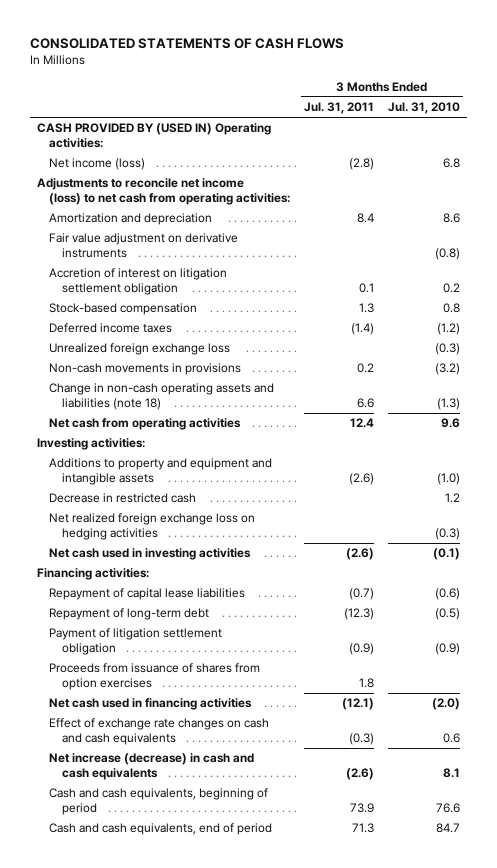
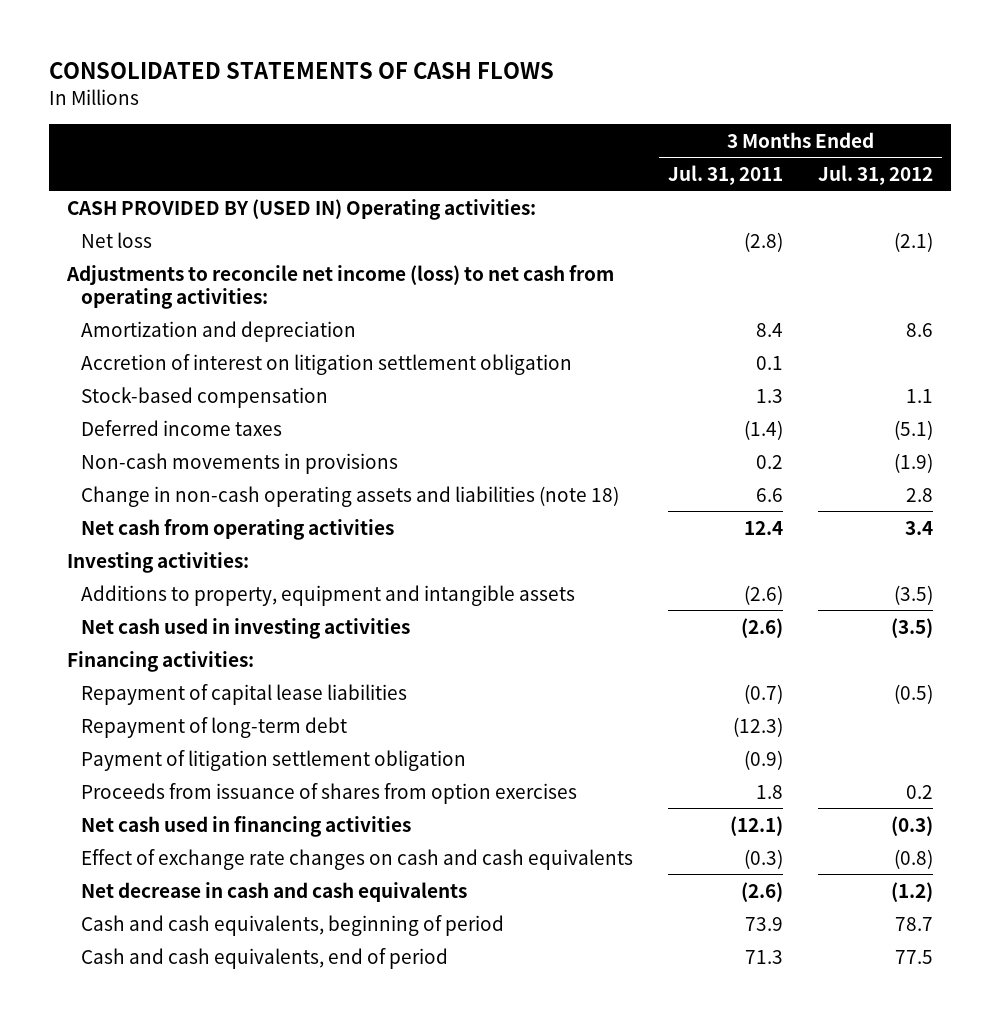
[387,102,460,115] Jul. 31, 2010 -> none
none -> [818,164,934,185] Jul. 31, 2012
[49,158,146,171] Net income (loss) -> [80,231,152,248] Net loss
[49,233,239,259] Fair value adjustment on derivative instruments -> none
[49,343,231,356] Unrealized foreign exchange loss -> none
[49,493,197,504] Decrease in restricted cash -> none
[49,513,256,541] Net realized foreign exchange loss on hedging activities -> none
[49,458,273,486] Additions to property and equipment and intangible assets -> [80,584,575,606] Additions to property, equipment and intangible assets
[49,753,255,781] Net increase (decrease) in cash and cash equivalents -> [80,881,467,902] Net decrease in cash and cash equivalents

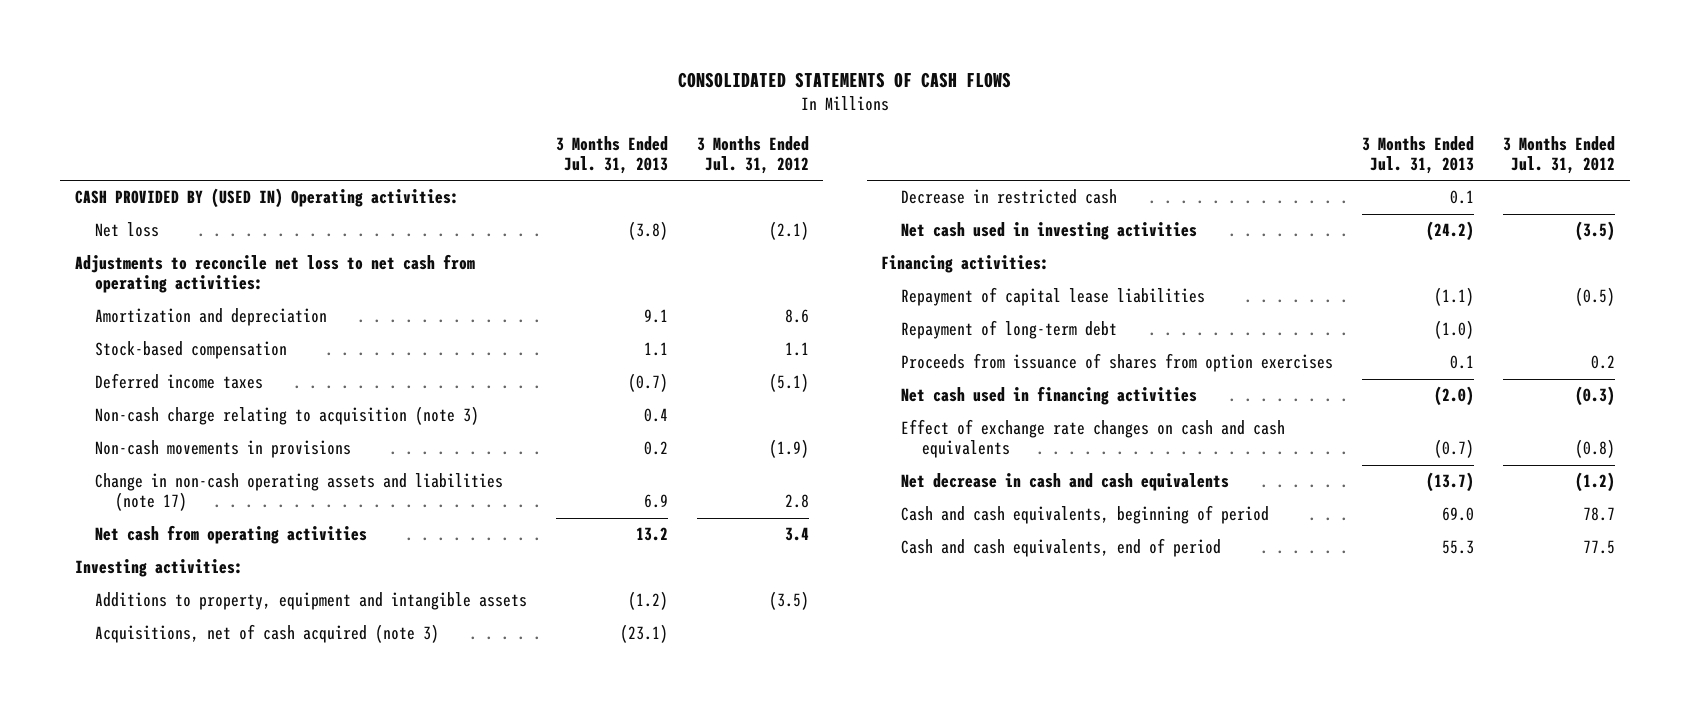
[668,164,784,185] Jul. 31, 2011 -> none
none -> [555,135,668,174] 3 Months Ended Jul. 31, 2013
[65,264,614,309] Adjustments to reconcile net income (loss) to net cash from operating activities: -> [74,254,475,294] Adjustments to reconcile net loss to net cash from operating activities:
[80,353,572,375] Accretion of interest on litigation settlement obligation -> none
none -> [94,406,479,426] Non-cash charge relating to acquisition (note 3)
[80,485,619,507] Change in non-cash operating assets and liabilities (note 18) -> [94,473,503,512] Change in non-cash operating assets and liabilities (note 17)
none -> [94,624,439,644] Acquisitions, net of cash acquired (note 3)
none -> [901,189,1118,205] Decrease in restricted cash
[80,749,466,771] Payment of litigation settlement obligation -> none

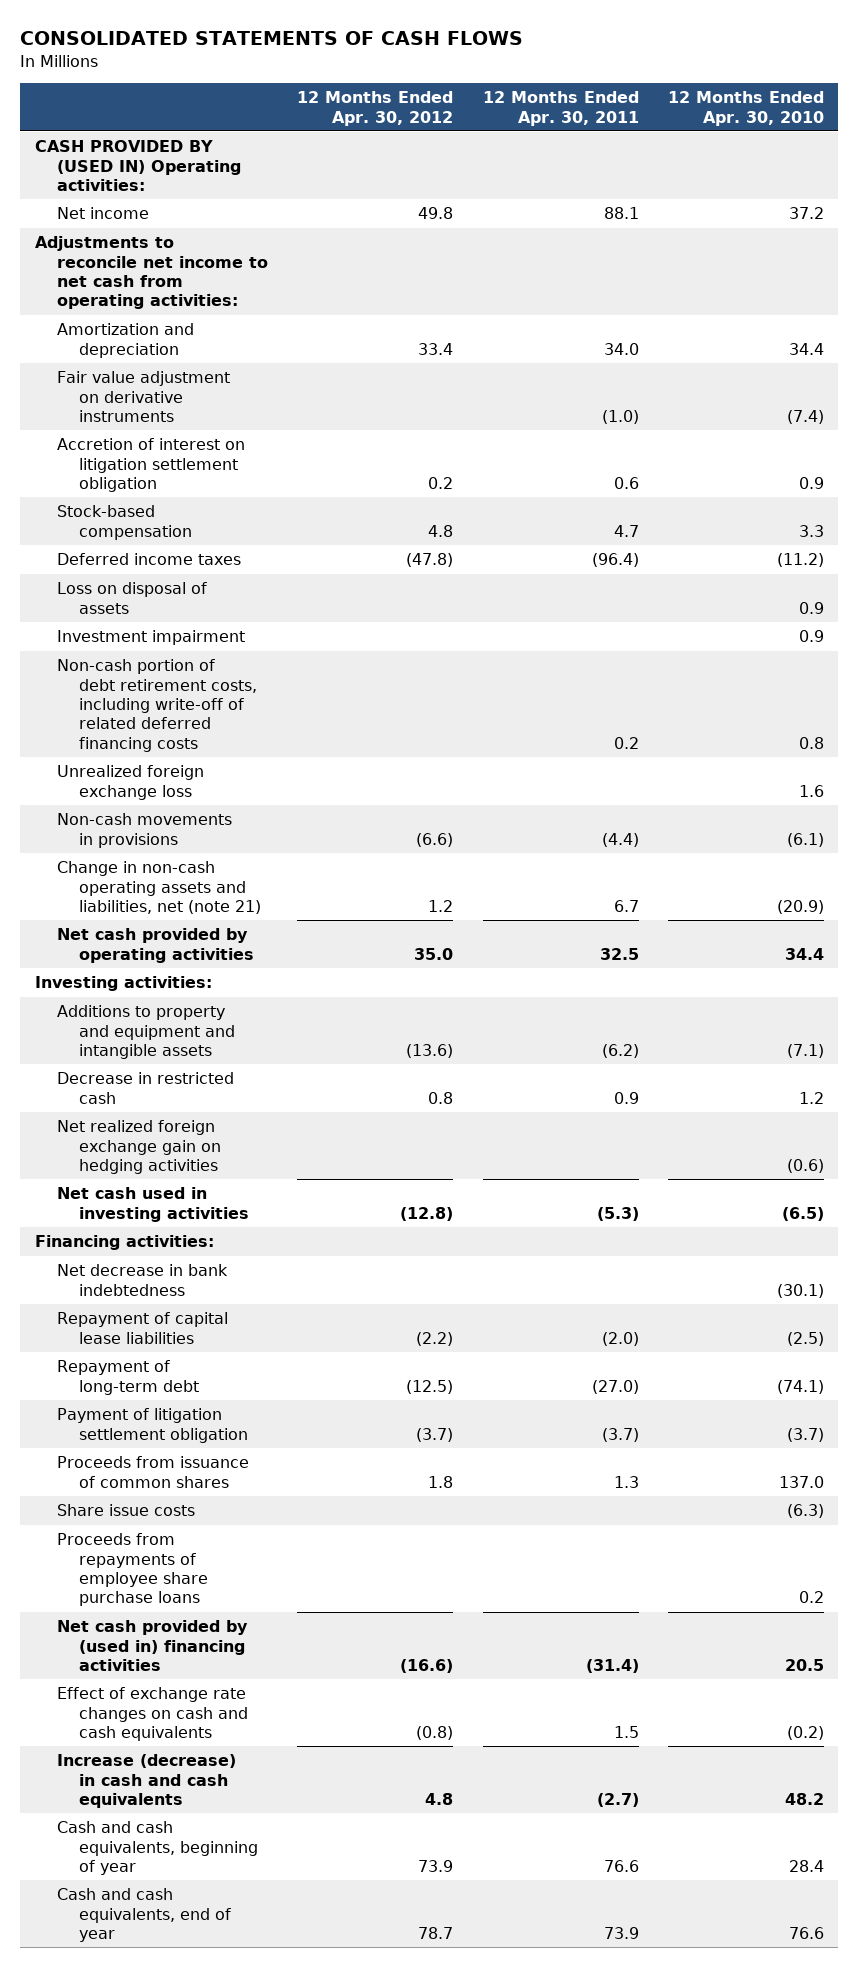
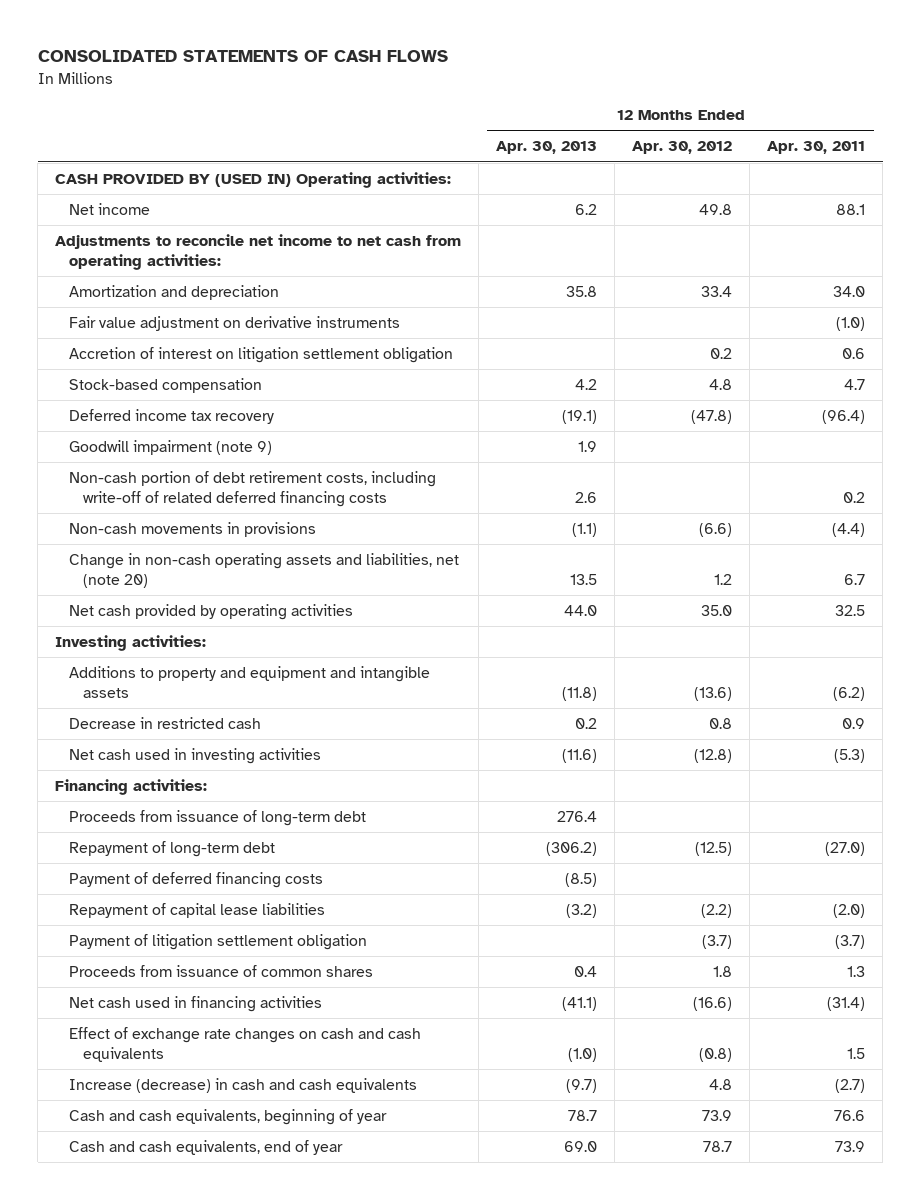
[667,91,824,126] 12 Months Ended Apr. 30, 2010 -> none
none -> [496,141,598,155] Apr. 30, 2013
[57,582,208,614] Loss on disposal of assets -> none
[57,630,246,646] Investment impairment -> none
[57,553,242,566] Deferred income taxes -> [69,408,275,424] Deferred income tax recovery
none -> [69,439,273,455] Goodwill impairment (note 9)
[57,765,205,800] Unrealized foreign exchange loss -> none
[57,861,262,914] Change in non-cash operating assets and liabilities, net (note 21) -> [69,552,460,588] Change in non-cash operating assets and liabilities, net (note 20)
[57,1120,222,1174] Net realized foreign exchange gain on hedging activities -> none
[57,1264,229,1296] Net decrease in bank indebtedness -> none
none -> [69,809,367,826] Proceeds from issuance of long-term debt
none -> [69,871,324,888] Payment of deferred financing costs
[57,1312,229,1344] Repayment of capital lease liabilities -> [69,902,326,918] Repayment of capital lease liabilities
[57,1504,196,1517] Share issue costs -> none
[57,1533,209,1607] Proceeds from repayments of employee share purchase loans -> none
[57,1620,249,1671] Net cash provided by (used in) financing activities -> [69,995,323,1012] Net cash used in financing activities

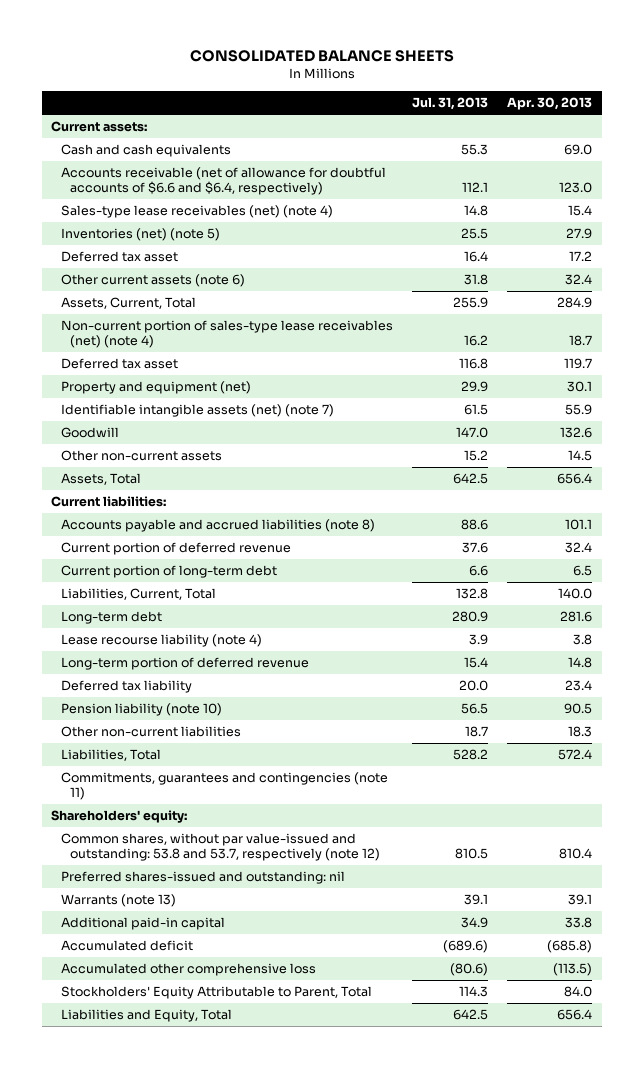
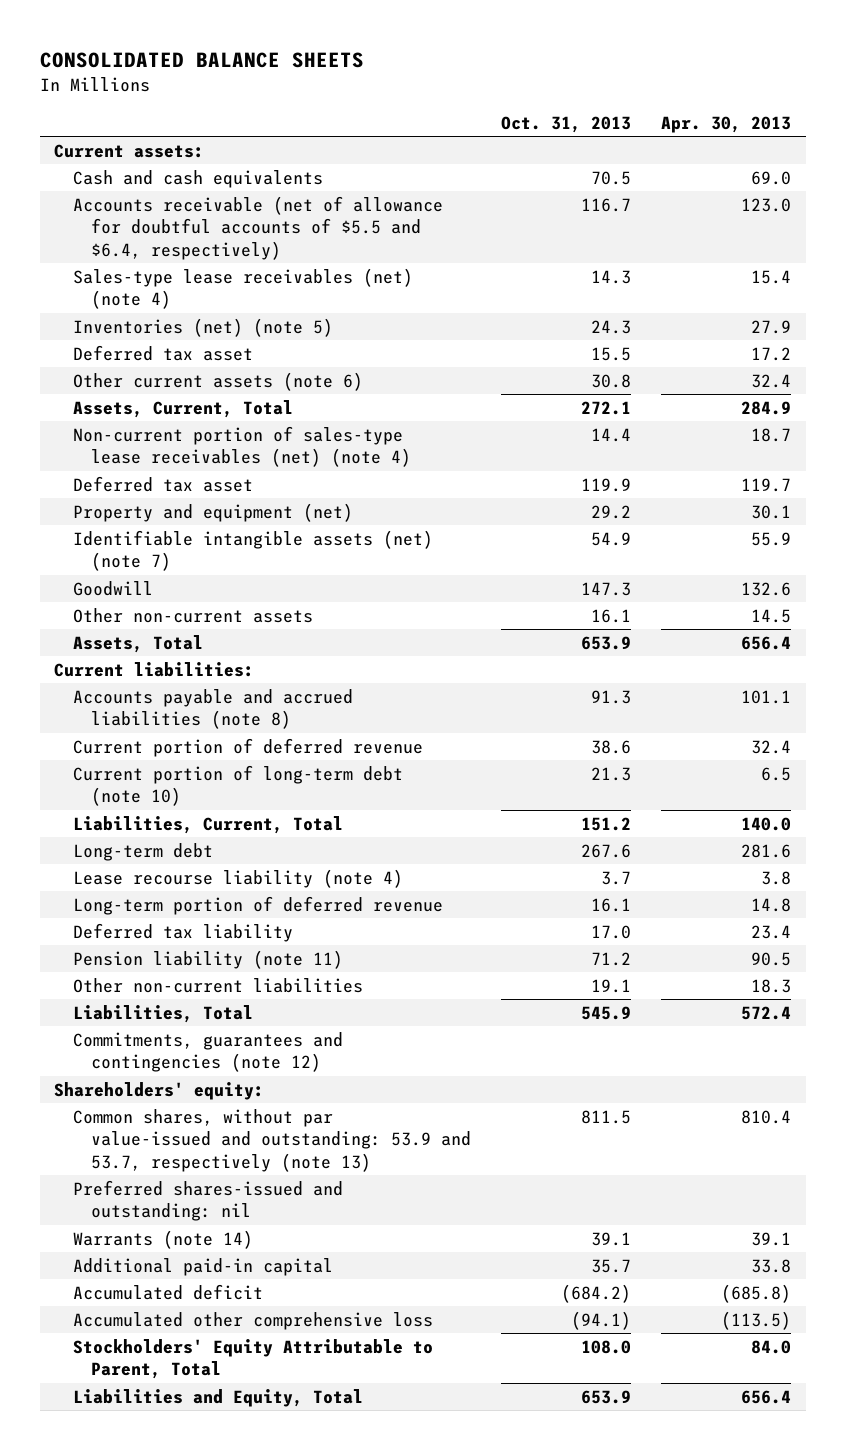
[411,97,488,111] Jul. 31, 2013 -> none
none -> [501,115,632,133] Oct. 31, 2013
[60,167,386,195] Accounts receivable (net of allowance for doubtful accounts of $6.6 and $6.4, respectively) -> [72,195,443,260] Accounts receivable (net of allowance for doubtful accounts of $5.5 and $6.4, respectively)
[60,565,277,579] Current portion of long-term debt -> [72,764,403,807] Current portion of long-term debt (note 10)
[60,703,222,717] Pension liability (note 10) -> [72,949,343,969] Pension liability (note 11)
[60,772,388,800] Commitments, guarantees and contingencies (note 11) -> [72,1031,343,1073] Commitments, guarantees and contingencies (note 12)
[60,833,380,861] Common shares, without par value-issued and outstanding: 53.8 and 53.7, respectively (note 12) -> [72,1108,472,1172] Common shares, without par value-issued and outstanding: 53.9 and 53.7, respectively (note 13)
[60,894,176,908] Warrants (note 13) -> [72,1229,253,1249] Warrants (note 14)

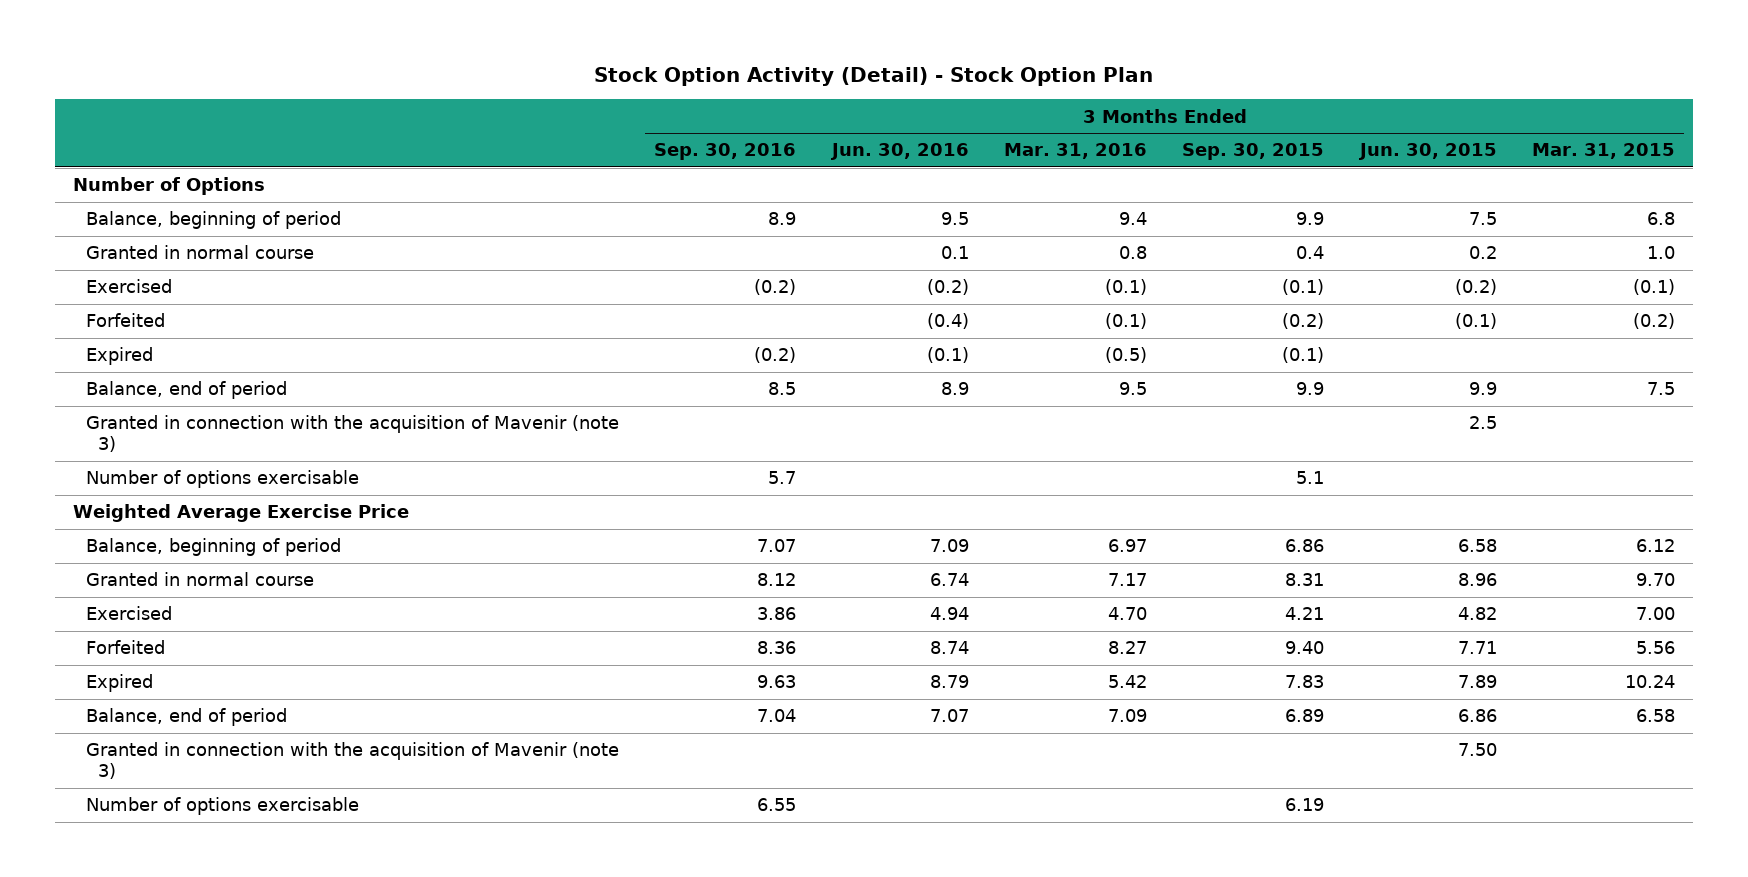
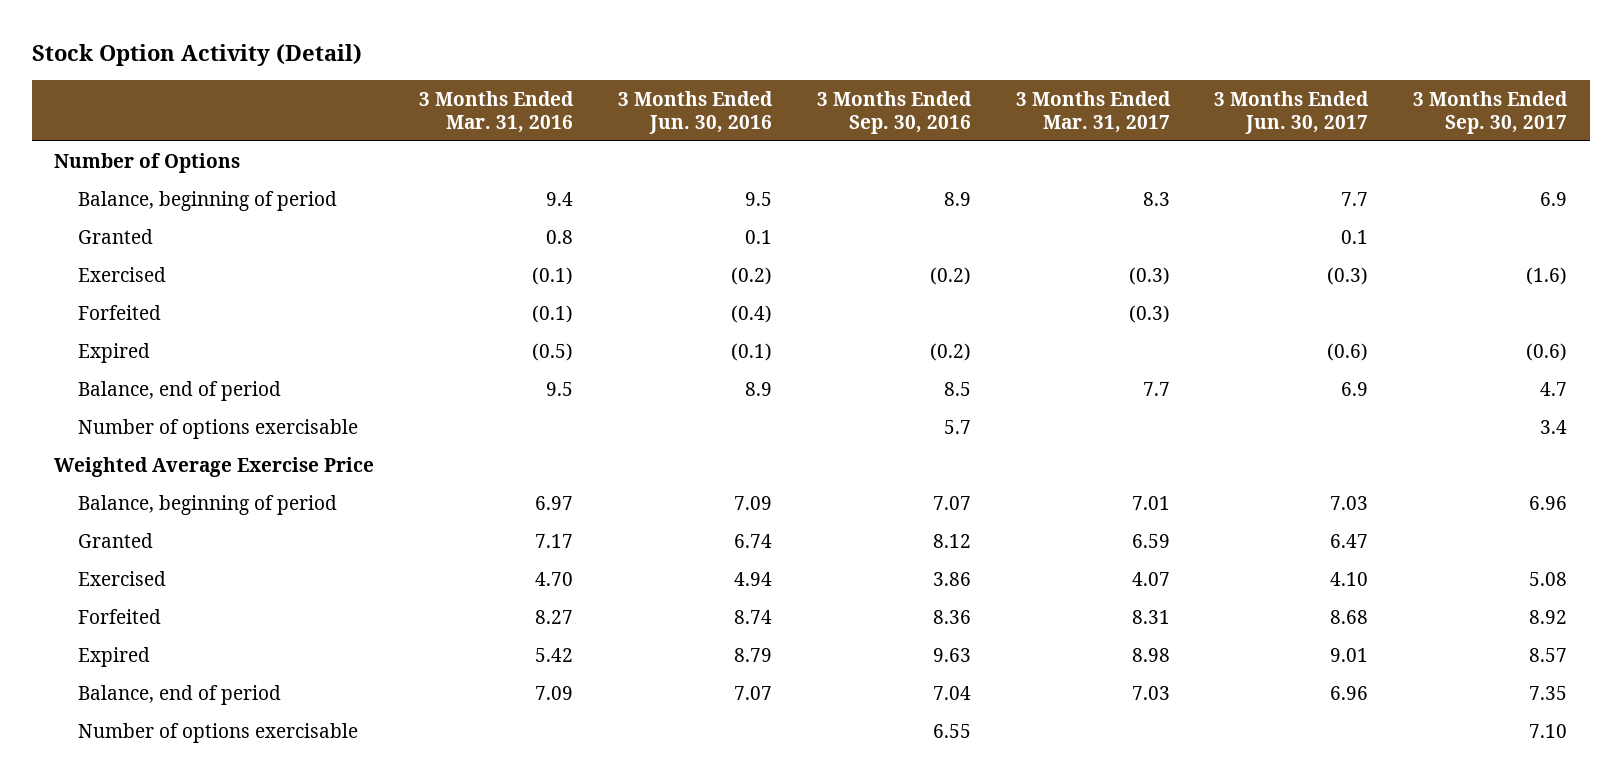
[594,67,1154,87] Stock Option Activity (Detail) - Stock Option Plan -> [31,44,362,67] Stock Option Activity (Detail)
[1182,143,1325,161] Sep. 30, 2015 -> none
[1357,143,1497,161] Jun. 30, 2015 -> none
[1532,143,1676,160] Mar. 31, 2015 -> none
none -> [1015,90,1171,133] 3 Months Ended Mar. 31, 2017
none -> [1214,90,1370,134] 3 Months Ended Jun. 30, 2017
none -> [1413,90,1569,134] 3 Months Ended Sep. 30, 2017
[85,245,314,260] Granted in normal course -> [77,228,153,244] Granted
[85,415,619,453] Granted in connection with the acquisition of Mavenir (note 3) -> none
[85,572,314,587] Granted in normal course -> [77,532,153,548] Granted
[85,742,619,780] Granted in connection with the acquisition of Mavenir (note 3) -> none

